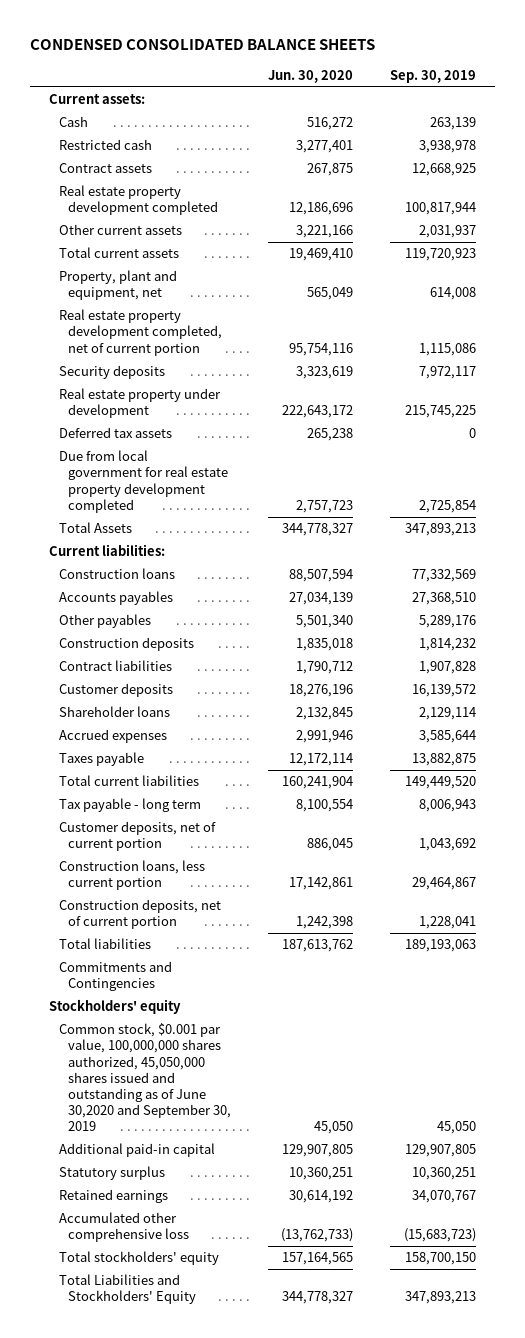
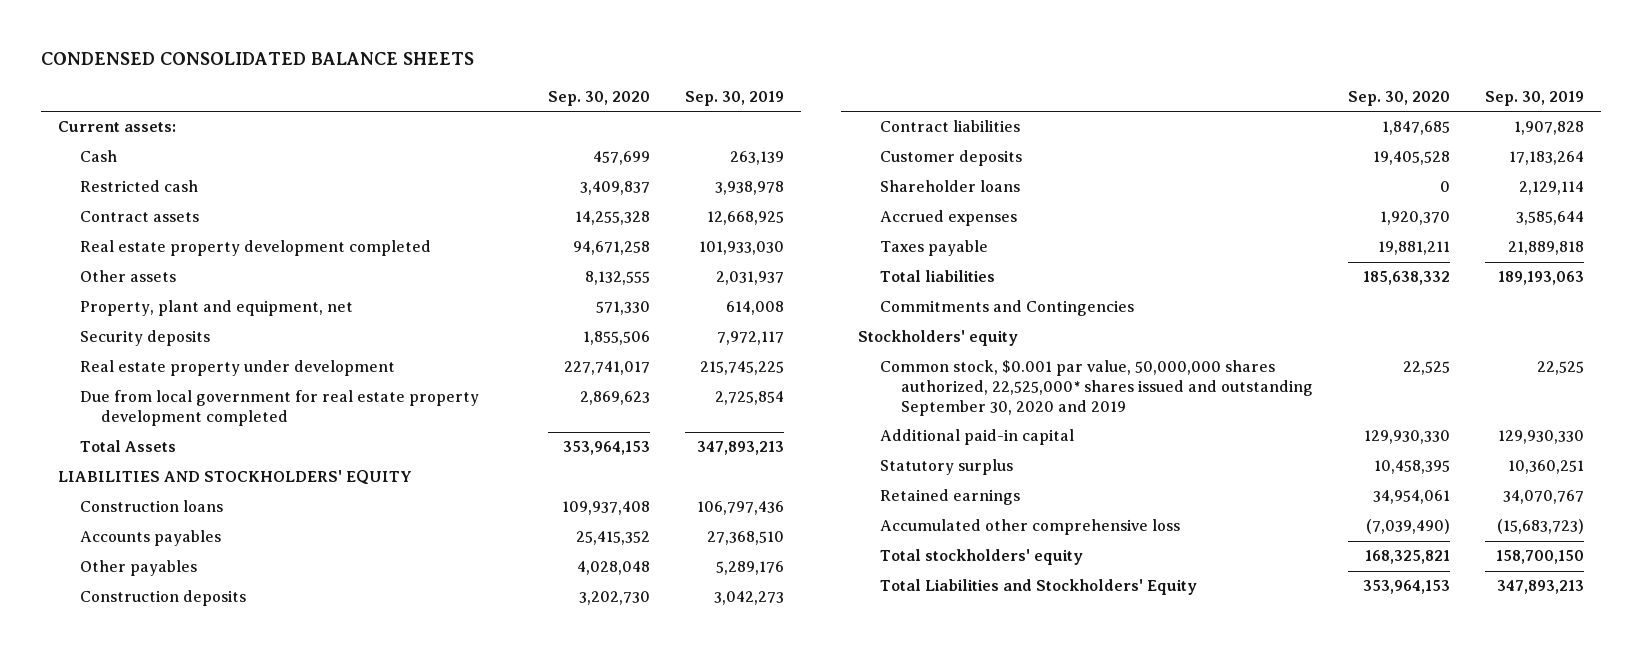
[268,69,354,83] Jun. 30, 2020 -> none
none -> [548,90,651,106] Sep. 30, 2020
[58,247,179,259] Total current assets -> none
[405,202,477,216] 100,817,944 -> [698,241,784,256] 101,933,030
[58,224,182,236] Other current assets -> [79,270,176,283] Other assets
[58,309,223,356] Real estate property development completed, net of current portion -> none
[58,427,172,439] Deferred tax assets -> none
[48,544,165,557] Current liabilities: -> none
none -> [58,470,413,486] LIABILITIES AND STOCKHOLDERS' EQUITY
[412,569,477,583] 77,332,569 -> [696,501,784,516] 106,797,436
[419,638,477,652] 1,814,232 -> [713,591,784,606] 3,042,273
[412,684,477,698] 16,139,572 -> [1508,151,1584,166] 17,183,264
[58,775,199,787] Total current liabilities -> none
[58,798,201,813] Tax payable - long term -> none
[58,821,216,852] Customer deposits, net of current portion -> none
[58,860,205,891] Construction loans, less current portion -> none
[58,899,221,930] Construction deposits, net of current portion -> none
[412,753,477,767] 13,882,875 -> [1507,241,1584,256] 21,889,818
[58,1023,232,1131] Common stock, $0.001 par value, 100,000,000 shares authorized, 45,050,000 shares issued and outstanding as of June 30,2020 and September 30, 2019 -> [879,360,1314,416] Common stock, $0.001 par value, 50,000,000 shares authorized, 22,525,000* shares issued and outstanding September 30, 2020 and 2019
[437,1120,477,1134] 45,050 -> [1536,361,1584,376] 22,525
[405,1144,477,1158] 129,907,805 -> [1497,430,1584,445] 129,930,330

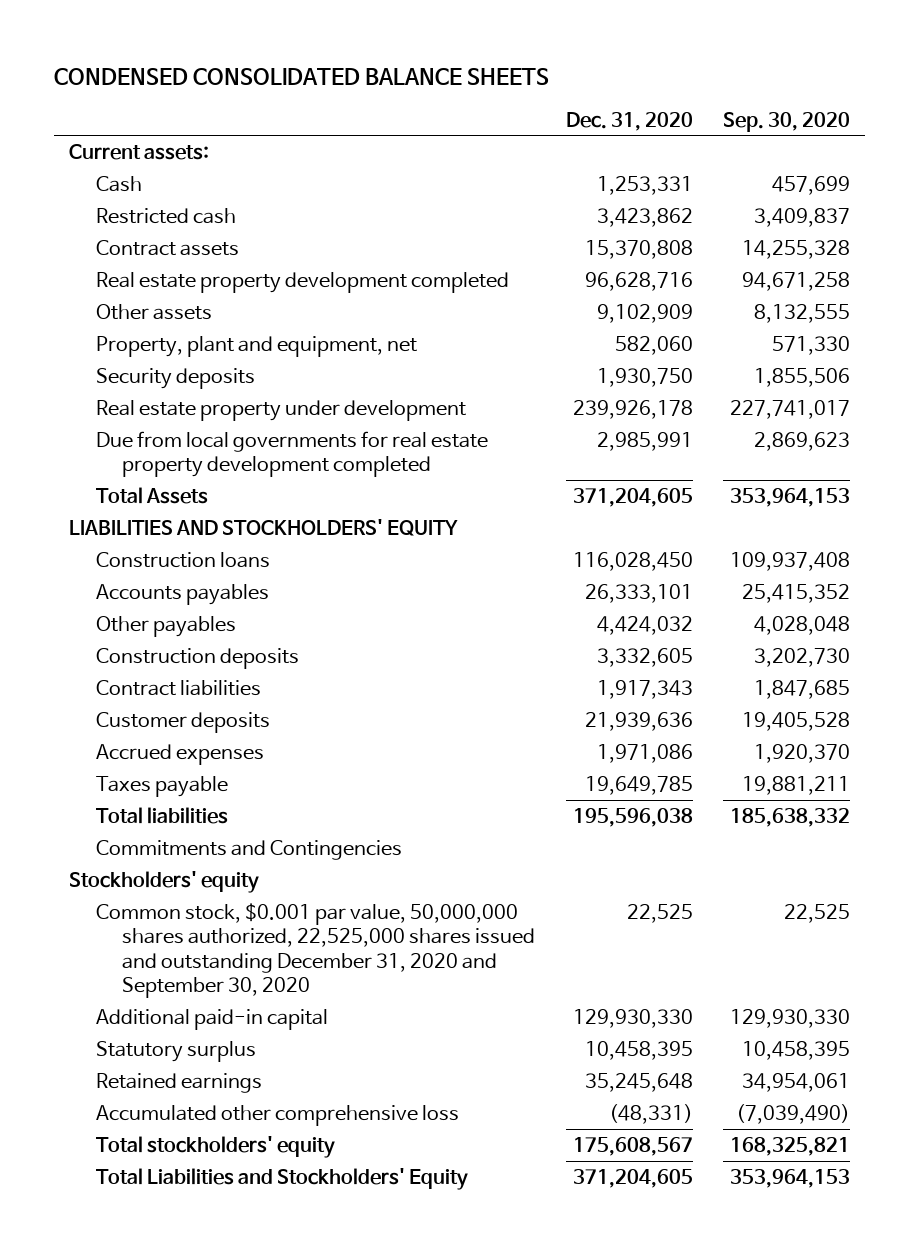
[684,90,784,106] Sep. 30, 2019 -> none
none -> [565,111,693,131] Dec. 31, 2020
[79,390,479,427] Due from local government for real estate property development completed -> [95,430,488,478] Due from local governments for real estate property development completed
[879,180,1020,193] Shareholder loans -> none
[879,360,1314,416] Common stock, $0.001 par value, 50,000,000 shares authorized, 22,525,000* shares issued and outstanding September 30, 2020 and 2019 -> [95,902,536,998] Common stock, $0.001 par value, 50,000,000 shares authorized, 22,525,000 shares issued and outstanding December 31, 2020 and September 30, 2020

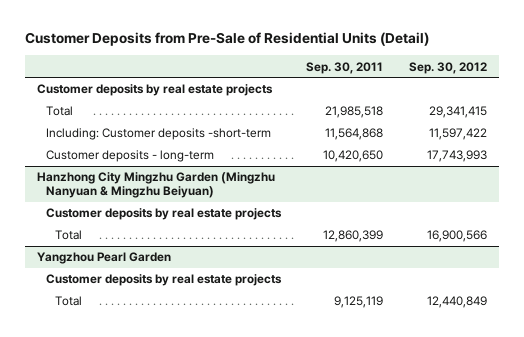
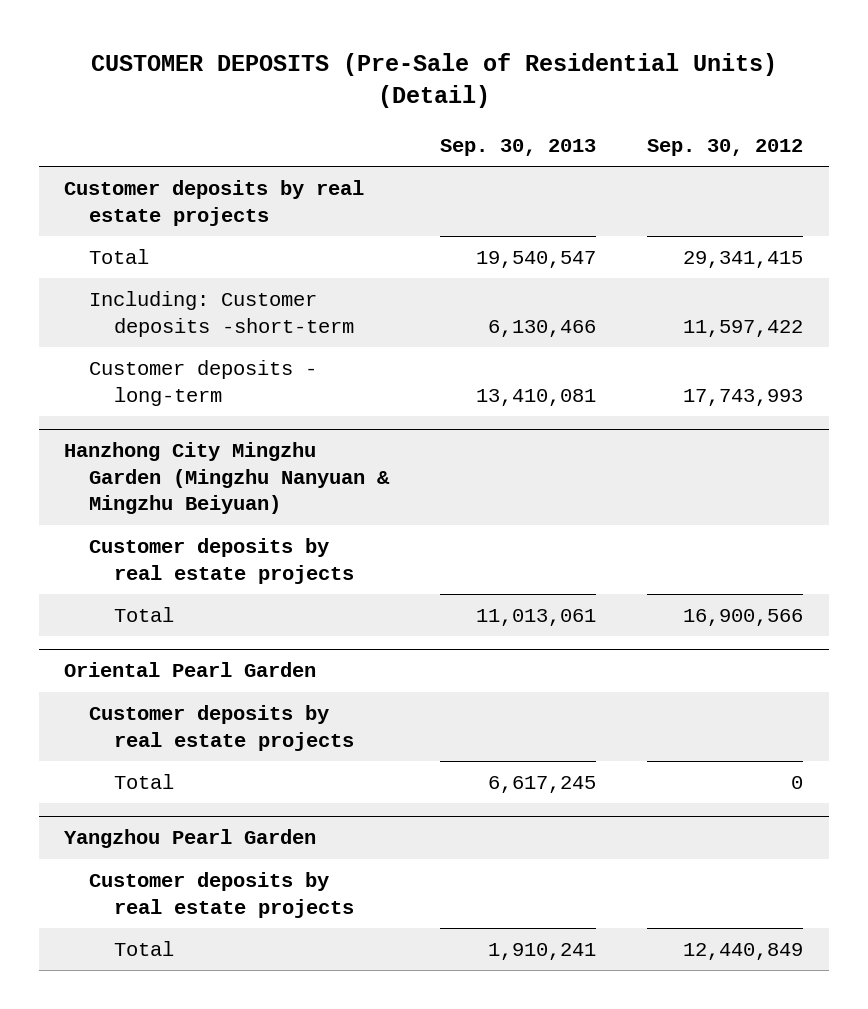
[24,32,429,47] Customer Deposits from Pre-Sale of Residential Units (Detail) -> [90,52,777,108] CUSTOMER DEPOSITS (Pre-Sale of Residential Units) (Detail)
[306,61,384,74] Sep. 30, 2011 -> none
none -> [440,138,597,156] Sep. 30, 2013
none -> [64,662,317,678] Oriental Pearl Garden
none -> [89,705,355,751] Customer deposits by real estate projects
none -> [114,774,175,790] Total

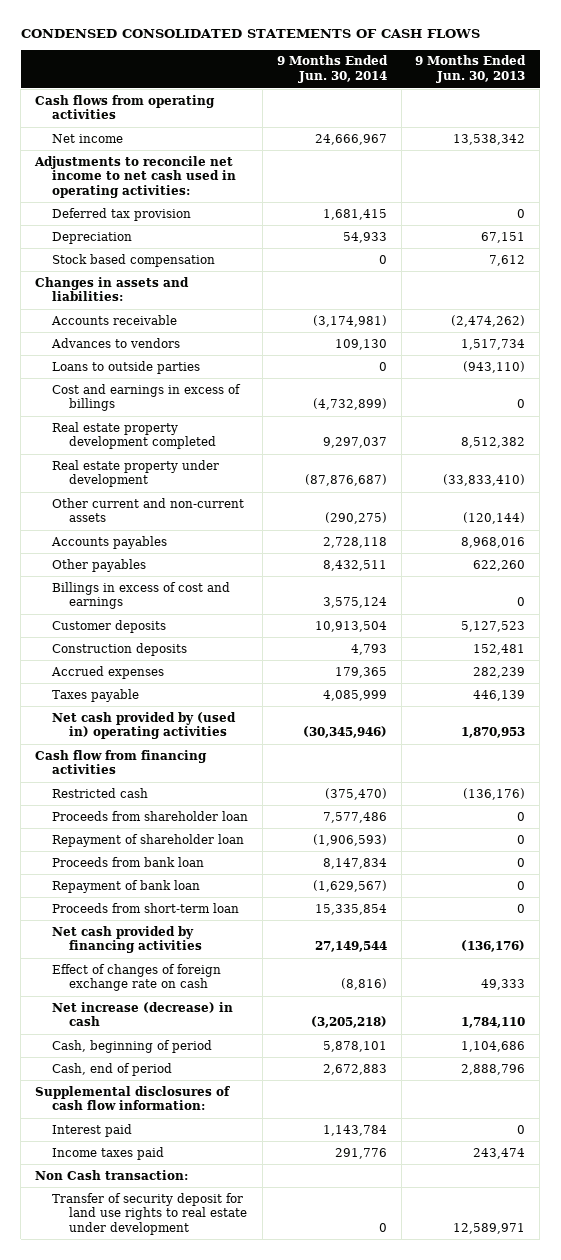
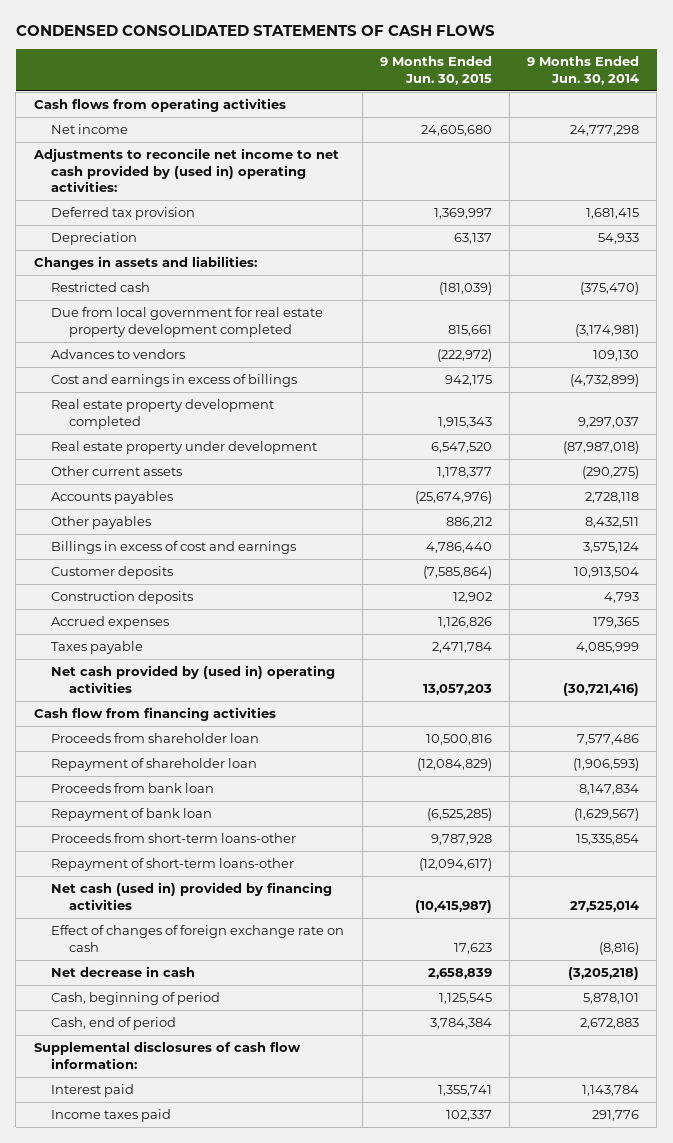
[415,55,527,84] 9 Months Ended Jun. 30, 2013 -> none
none -> [379,56,492,85] 9 Months Ended Jun. 30, 2015
[314,133,387,145] 24,666,967 -> [570,125,640,137] 24,777,298
[34,155,236,199] Adjustments to reconcile net income to net cash used in operating activities: -> [32,148,339,192] Adjustments to reconcile net income to net cash provided by (used in) operating activities:
[51,253,215,267] Stock based compensation -> none
[51,787,148,798] Restricted cash -> [51,282,151,293] Restricted cash
[50,314,177,325] Accounts receivable -> [51,307,324,337] Due from local government for real estate property development completed
[51,360,200,374] Loans to outside parties -> none
[304,474,387,487] (87,876,687) -> [563,441,640,455] (87,987,018)
[51,497,244,523] Other current and non-current assets -> [51,466,183,477] Other current assets
[302,726,387,739] (30,345,946) -> [563,682,640,696] (30,721,416)
[51,902,239,913] Proceeds from short-term loan -> [51,833,297,844] Proceeds from short-term loans-other
none -> [51,858,295,872] Repayment of short-term loans-other
[51,925,202,954] Net cash provided by financing activities -> [51,882,333,910] Net cash (used in) provided by financing activities
[314,941,387,953] 27,149,544 -> [570,900,640,912] 27,525,014
[51,1001,233,1027] Net increase (decrease) in cash -> [51,966,196,978] Net decrease in cash
[35,1169,189,1180] Non Cash transaction: -> none
[51,1192,247,1236] Transfer of security deposit for land use rights to real estate under development -> none

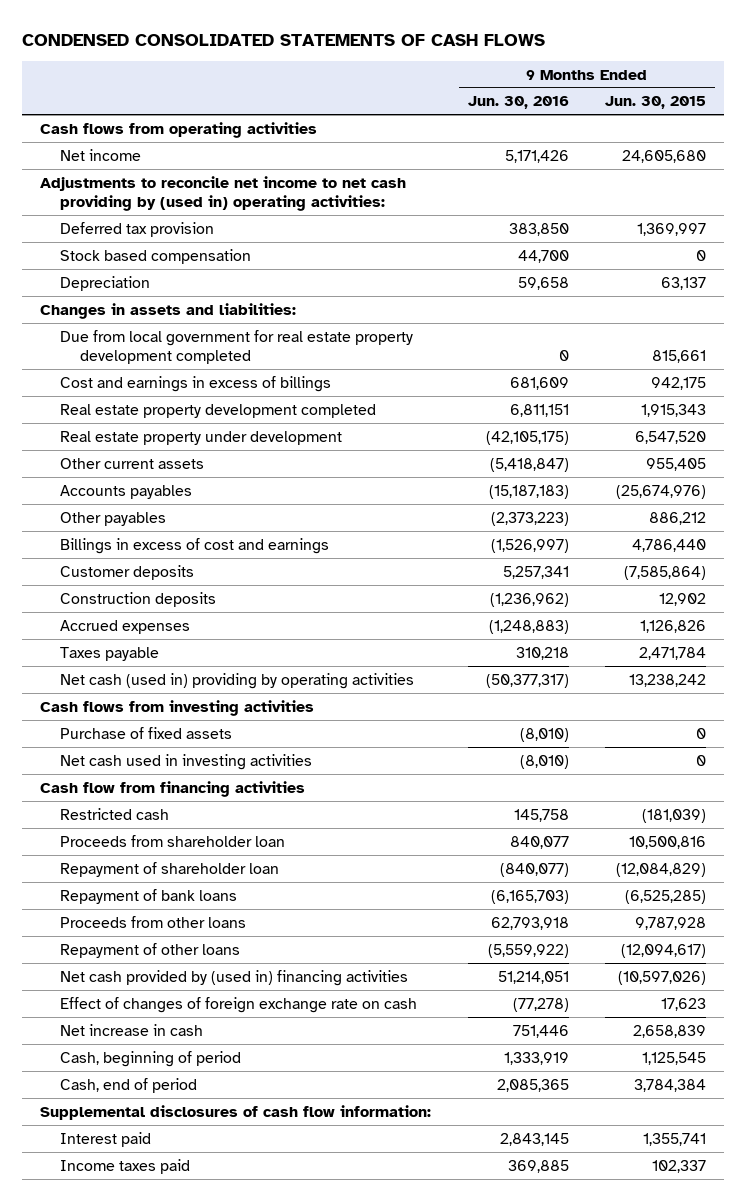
[527,56,640,85] 9 Months Ended Jun. 30, 2014 -> none
none -> [467,96,569,110] Jun. 30, 2016
[32,148,339,192] Adjustments to reconcile net income to net cash provided by (used in) operating activities: -> [40,175,407,211] Adjustments to reconcile net income to net cash providing by (used in) operating activities:
none -> [60,248,252,264] Stock based compensation
[51,349,186,360] Advances to vendors -> none
[436,467,492,479] 1,178,377 -> [646,457,707,471] 955,405
[51,665,336,693] Net cash provided by (used in) operating activities -> [60,672,415,689] Net cash (used in) providing by operating activities
[422,683,492,695] 13,057,203 -> [629,673,707,687] 13,238,242
none -> [40,699,315,716] Cash flows from investing activities
none -> [60,726,233,739] Purchase of fixed assets
none -> [60,753,313,770] Net cash used in investing activities
[51,282,151,293] Restricted cash -> [60,807,170,820] Restricted cash
[51,783,215,794] Proceeds from bank loan -> none
[51,808,213,822] Repayment of bank loan -> [60,888,238,904] Repayment of bank loans
[51,833,297,844] Proceeds from short-term loans-other -> [60,915,247,928] Proceeds from other loans
[51,858,295,872] Repayment of short-term loans-other -> [60,942,241,958] Repayment of other loans
[51,882,333,910] Net cash (used in) provided by financing activities -> [60,969,409,986] Net cash provided by (used in) financing activities
[414,899,492,913] (10,415,987) -> [618,970,707,985] (10,597,026)
[51,966,196,978] Net decrease in cash -> [60,1023,204,1036] Net increase in cash

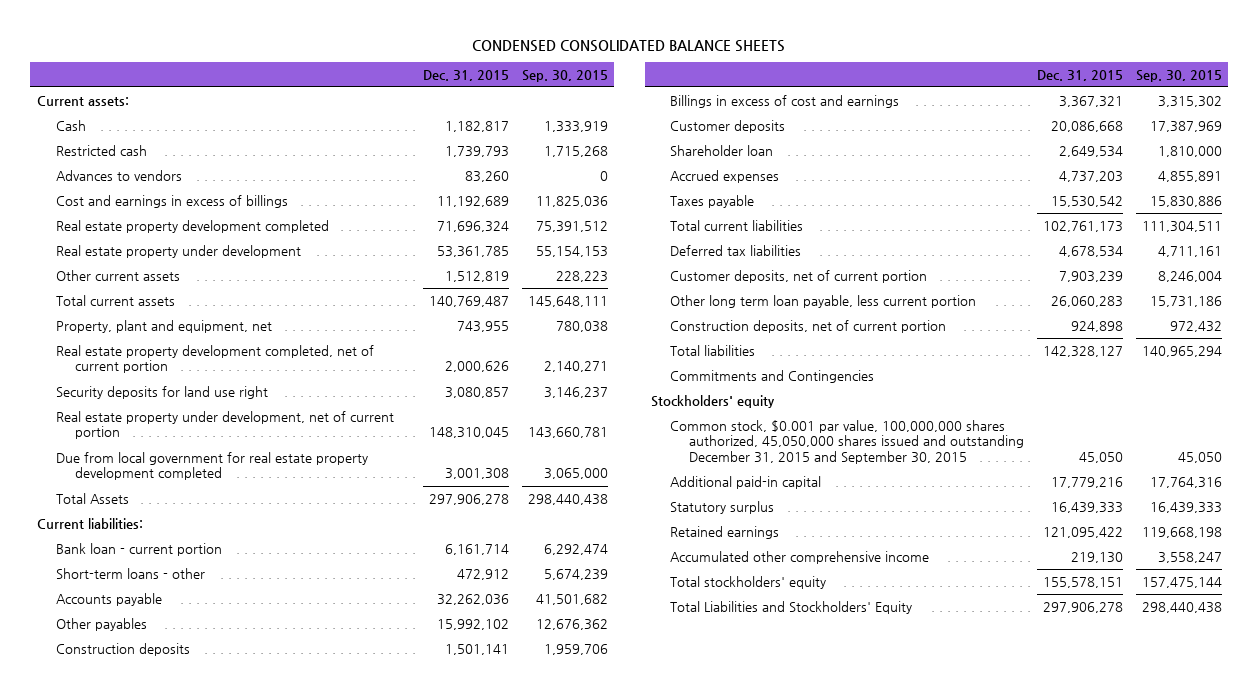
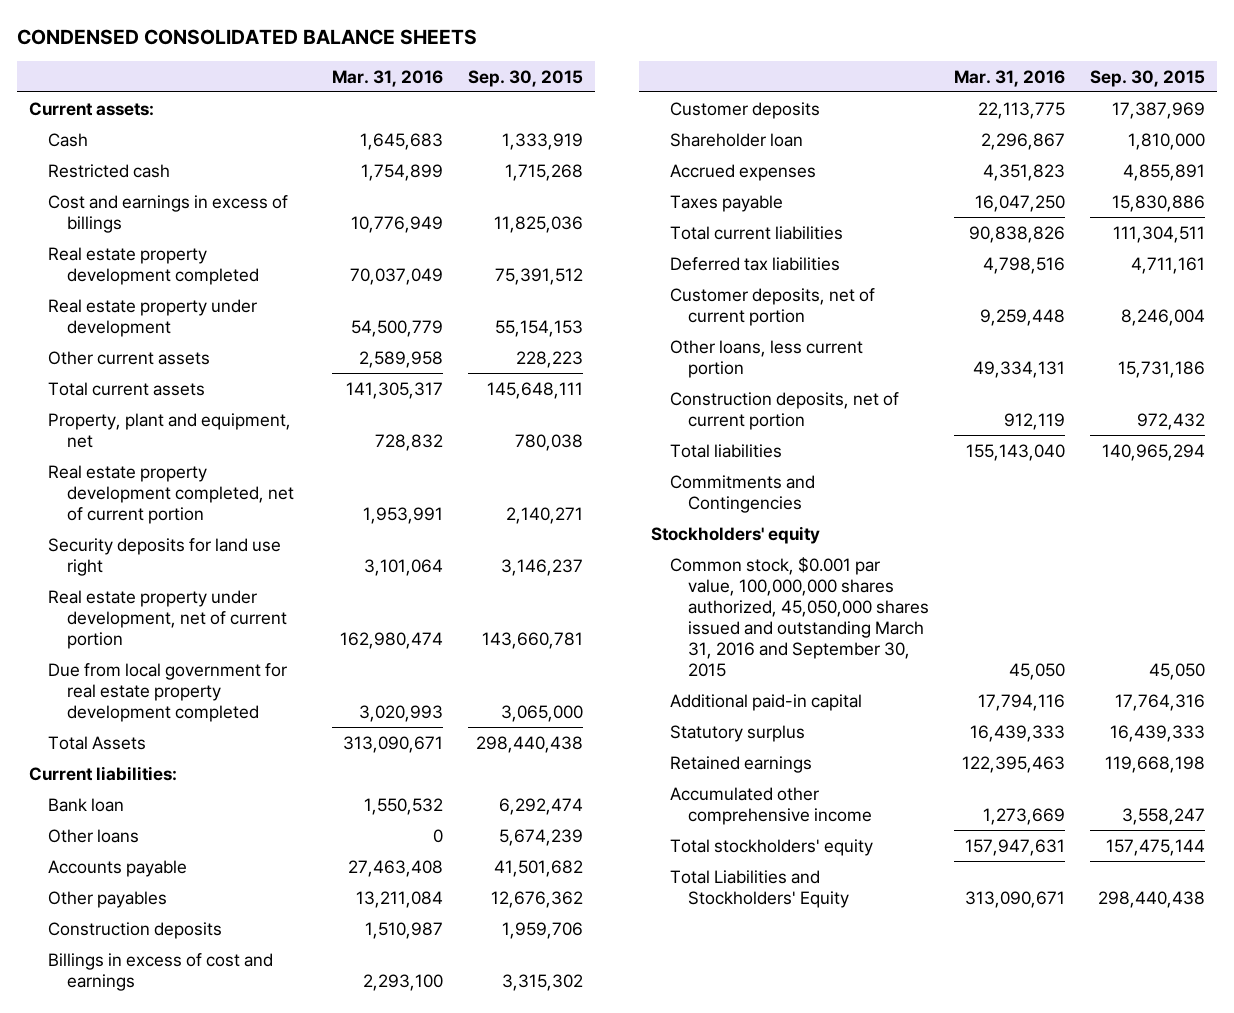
[422,69,509,81] Dec. 31, 2015 -> none
none -> [332,69,444,87] Mar. 31, 2016
[55,169,182,181] Advances to vendors -> none
[55,542,222,556] Bank loan - current portion -> [47,797,124,812] Bank loan
[55,567,205,579] Short-term loans - other -> [47,828,139,843] Other loans
[670,294,977,308] Other long term loan payable, less current portion -> [669,339,863,378] Other loans, less current portion
[670,419,1025,464] Common stock, $0.001 par value, 100,000,000 shares authorized, 45,050,000 shares issued and outstanding December 31, 2015 and September 30, 2015 -> [669,556,930,677] Common stock, $0.001 par value, 100,000,000 shares authorized, 45,050,000 shares issued and outstanding March 31, 2016 and September 30, 2015

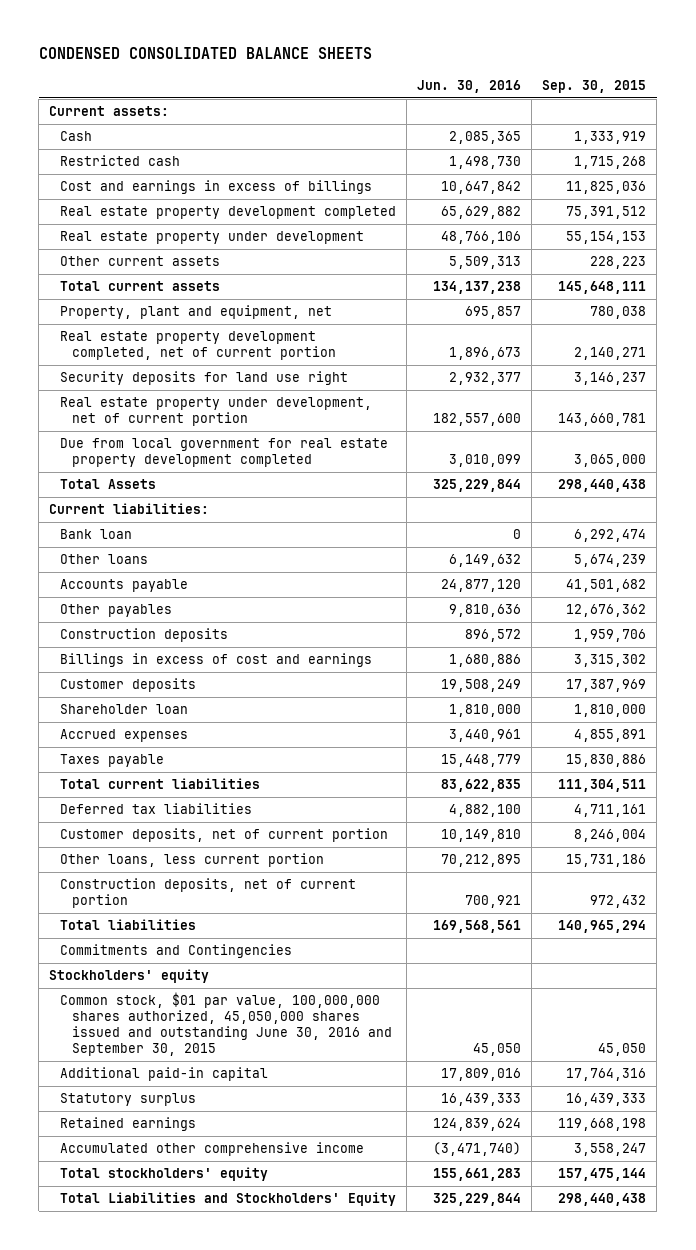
[332,69,444,87] Mar. 31, 2016 -> none
none -> [417,79,522,93] Jun. 30, 2016
[669,556,930,677] Common stock, $0.001 par value, 100,000,000 shares authorized, 45,050,000 shares issued and outstanding March 31, 2016 and September 30, 2015 -> [60,992,392,1056] Common stock, $01 par value, 100,000,000 shares authorized, 45,050,000 shares issued and outstanding June 30, 2016 and September 30, 2015

